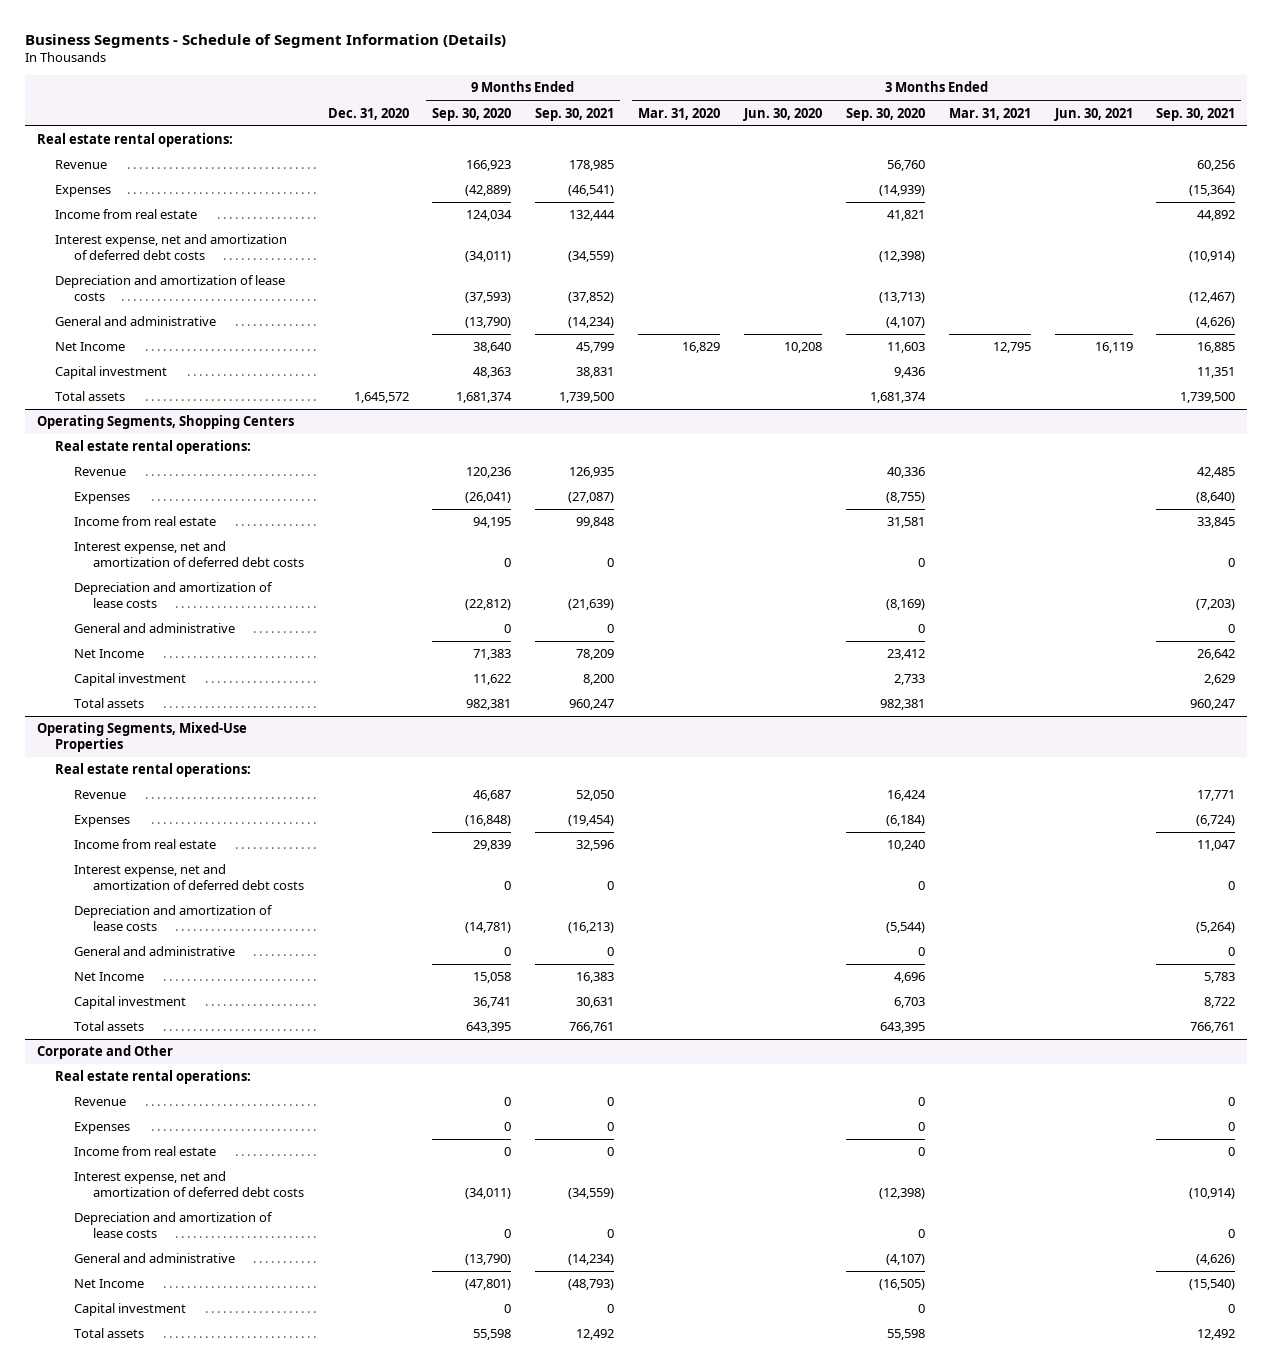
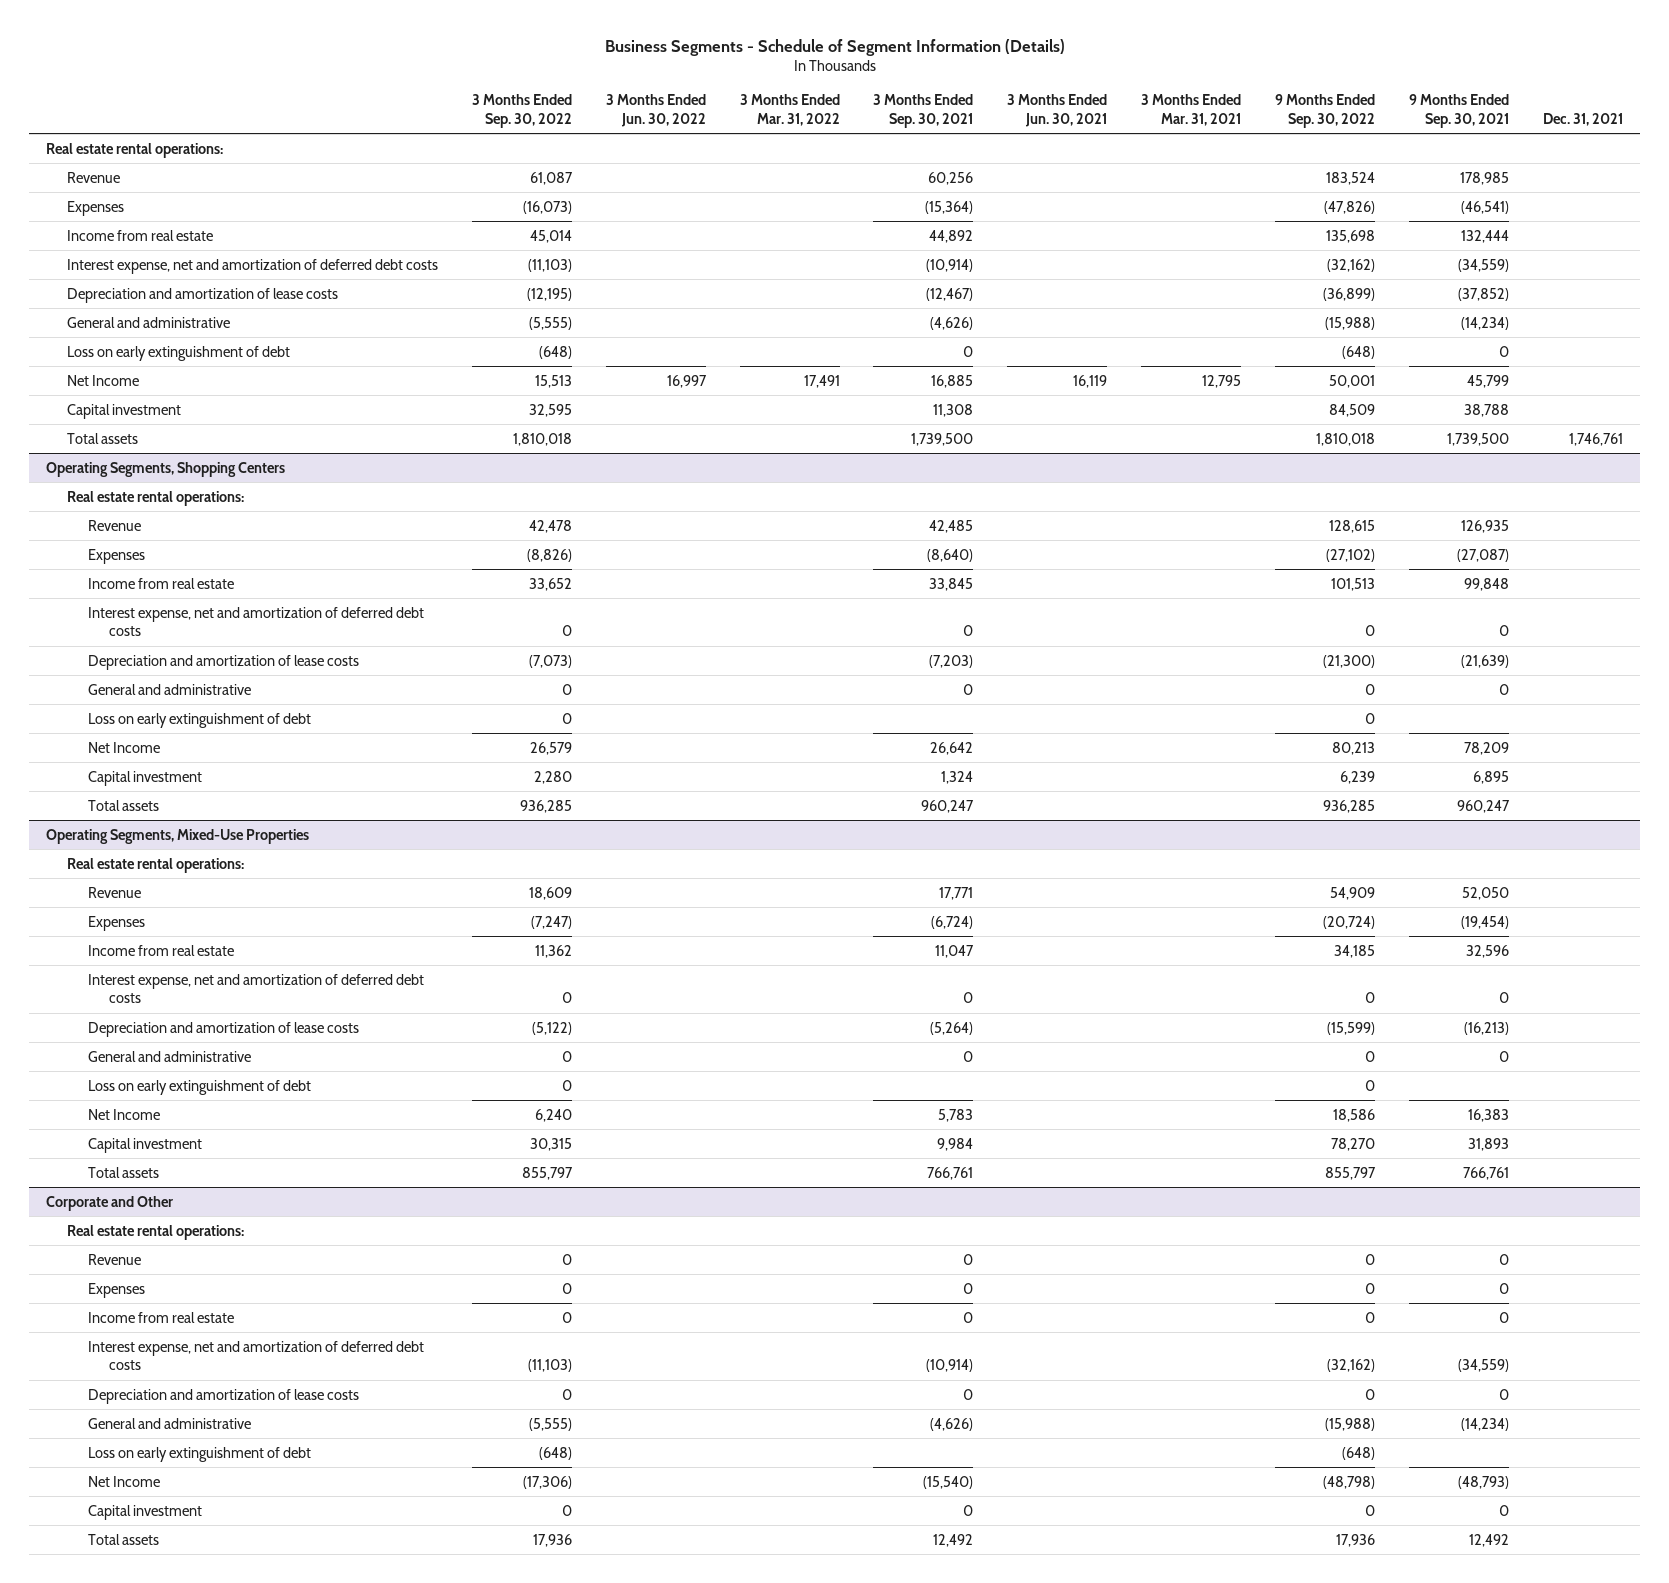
[327,107,409,120] Dec. 31, 2020 -> none
[432,107,512,121] Sep. 30, 2020 -> none
[638,107,721,120] Mar. 31, 2020 -> none
[743,107,823,121] Jun. 30, 2020 -> none
[845,107,925,121] Sep. 30, 2020 -> none
none -> [471,94,572,128] 3 Months Ended Sep. 30, 2022
none -> [605,94,706,127] 3 Months Ended Jun. 30, 2022
none -> [739,94,840,126] 3 Months Ended Mar. 31, 2022
none -> [1275,94,1376,128] 9 Months Ended Sep. 30, 2022
none -> [1542,112,1623,126] Dec. 31, 2021
none -> [66,345,290,361] Loss on early extinguishment of debt
[576,367,615,379] 38,831 -> [1464,403,1510,417] 38,788
[1197,367,1236,379] 11,351 -> [933,403,974,417] 11,308
none -> [87,712,311,728] Loss on early extinguishment of debt
[583,674,615,686] 8,200 -> [1473,770,1510,784] 6,895
[1204,674,1236,686] 2,629 -> [941,770,974,784] 1,324
none -> [87,1079,311,1095] Loss on early extinguishment of debt
[576,997,615,1009] 30,631 -> [1468,1137,1510,1151] 31,893
[1204,997,1236,1009] 8,722 -> [937,1137,974,1151] 9,984
none -> [87,1446,311,1462] Loss on early extinguishment of debt

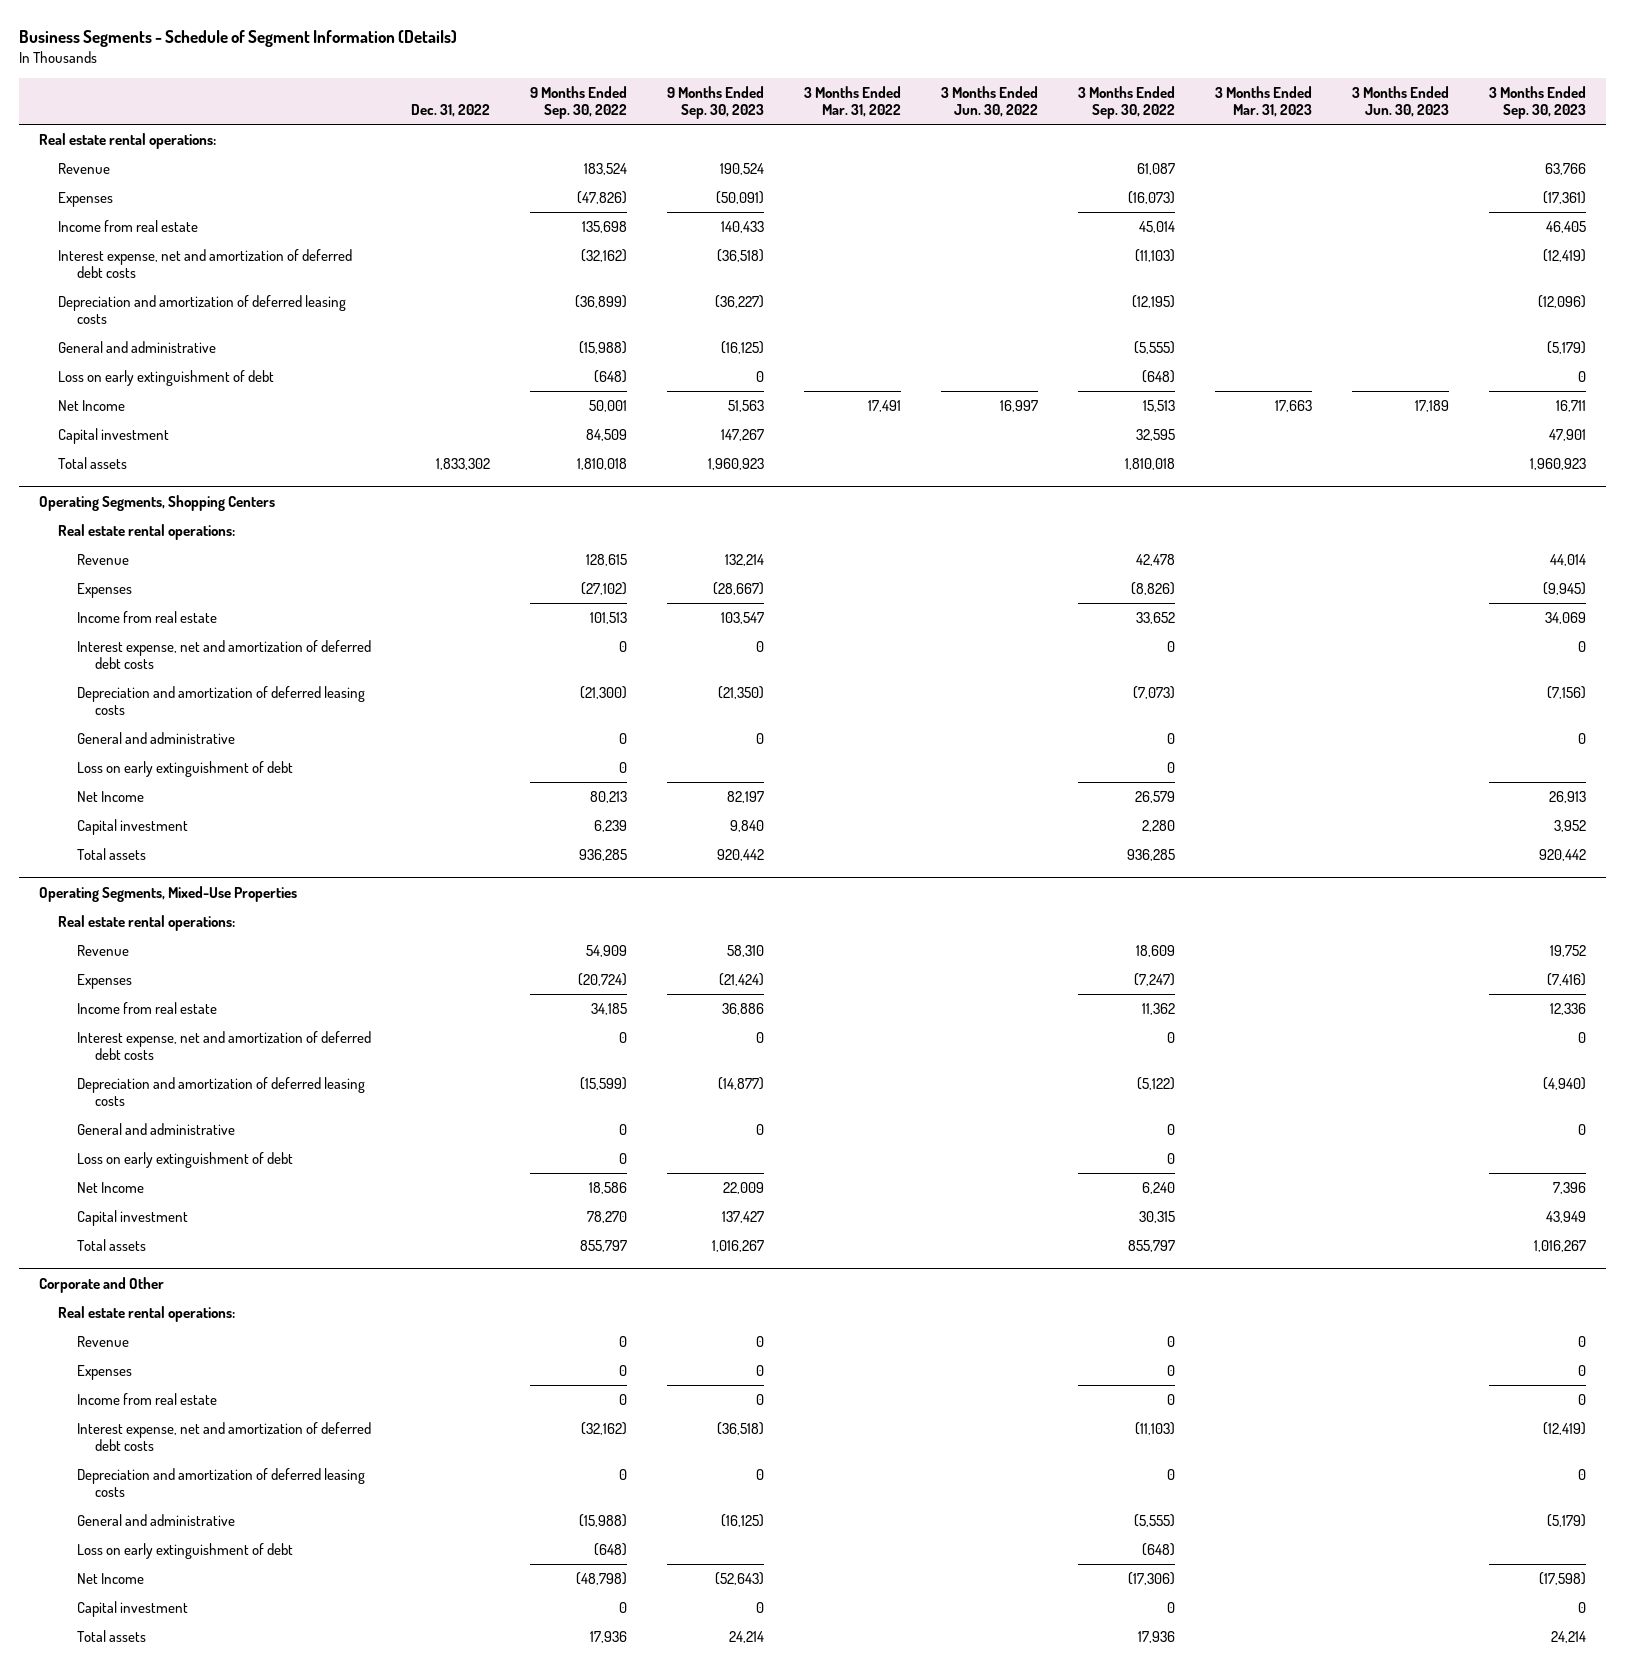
[873,94,974,128] 3 Months Ended Sep. 30, 2021 -> none
[1007,94,1108,127] 3 Months Ended Jun. 30, 2021 -> none
[1141,94,1242,126] 3 Months Ended Mar. 31, 2021 -> none
[1409,94,1510,128] 9 Months Ended Sep. 30, 2021 -> none
[1542,112,1623,126] Dec. 31, 2021 -> none
none -> [410,104,490,118] Dec. 31, 2022
none -> [666,85,764,120] 9 Months Ended Sep. 30, 2023
none -> [1214,85,1312,118] 3 Months Ended Mar. 31, 2023
none -> [1351,85,1449,118] 3 Months Ended Jun. 30, 2023
none -> [1488,85,1586,120] 3 Months Ended Sep. 30, 2023
[66,287,338,303] Depreciation and amortization of lease costs -> [57,294,346,325] Depreciation and amortization of deferred leasing costs
[87,654,359,670] Depreciation and amortization of lease costs -> [76,685,365,716] Depreciation and amortization of deferred leasing costs
[87,1021,359,1037] Depreciation and amortization of lease costs -> [76,1076,365,1107] Depreciation and amortization of deferred leasing costs
[87,1388,359,1404] Depreciation and amortization of lease costs -> [76,1467,365,1498] Depreciation and amortization of deferred leasing costs

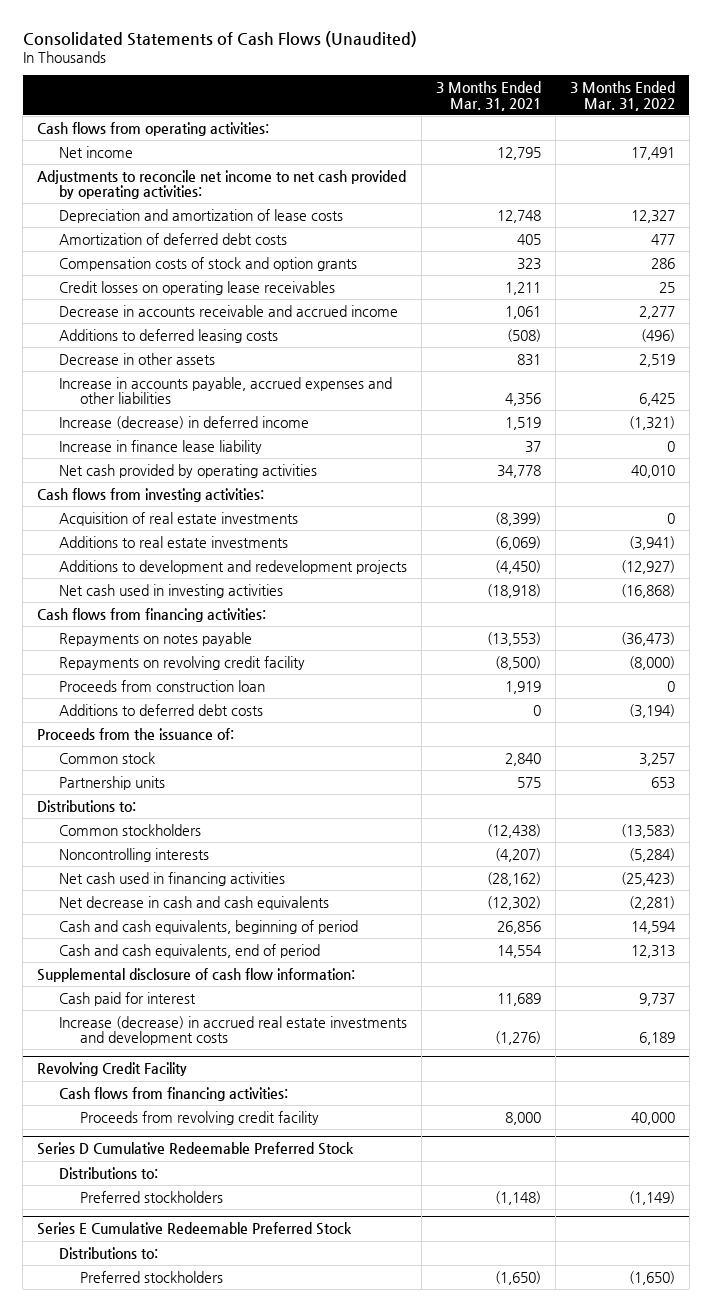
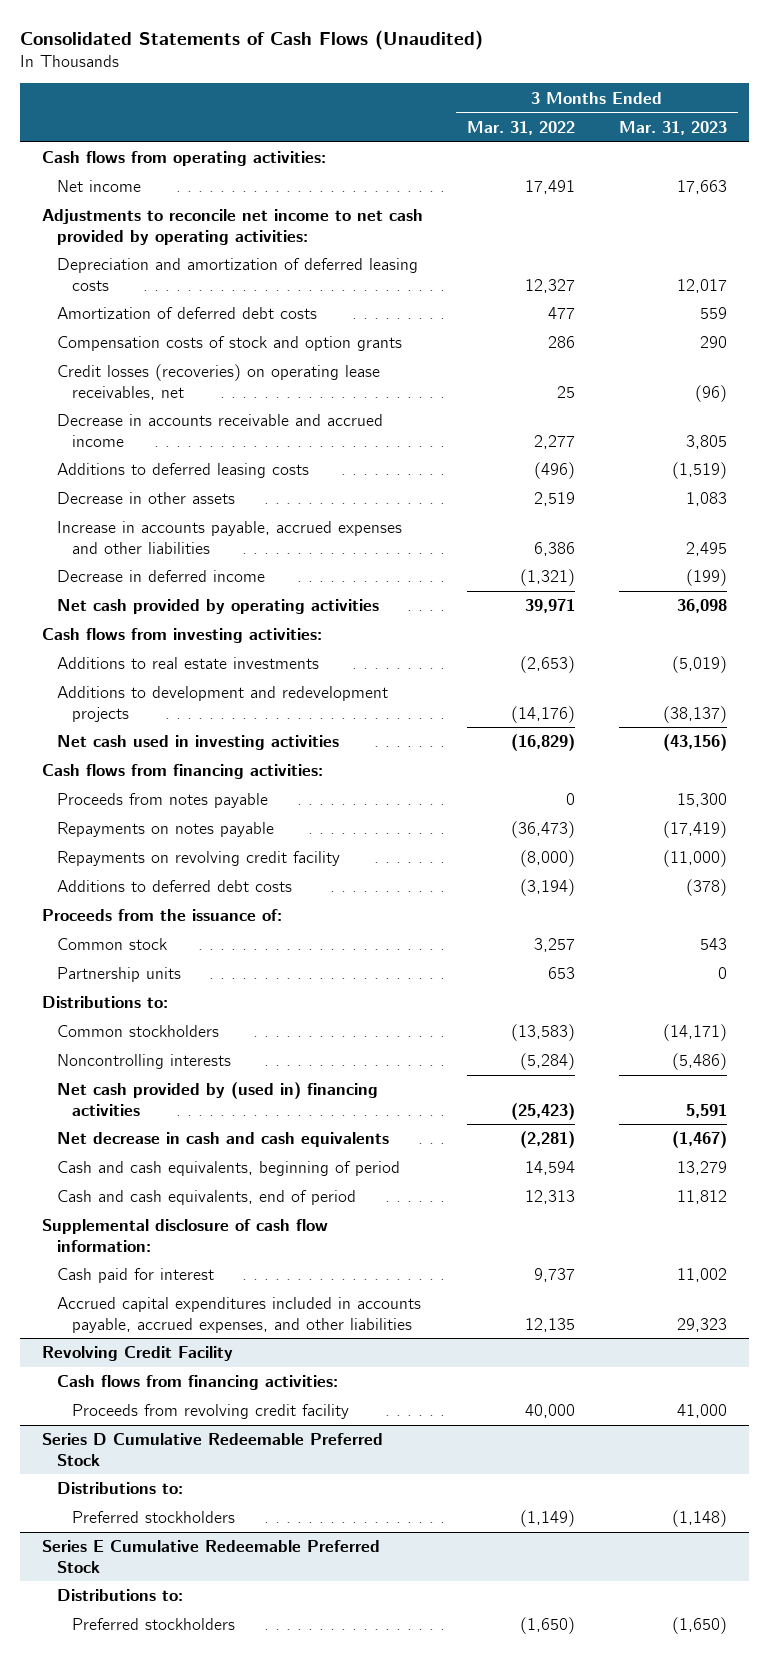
[435,81,541,111] 3 Months Ended Mar. 31, 2021 -> none
none -> [619,120,728,135] Mar. 31, 2023
[58,208,343,223] Depreciation and amortization of lease costs -> [56,258,418,291] Depreciation and amortization of deferred leasing costs
[58,280,335,295] Credit losses on operating lease receivables -> [56,364,380,400] Credit losses (recoveries) on operating lease receivables, net
[58,439,262,454] Increase in finance lease liability -> none
[638,393,675,407] 6,425 -> [534,541,576,556] 6,386
[58,415,309,429] Increase (decrease) in deferred income -> [56,570,265,583] Decrease in deferred income
[630,464,675,478] 40,010 -> [525,599,576,614] 39,971
[58,511,298,526] Acquisition of real estate investments -> none
[628,535,675,550] (3,941) -> [520,656,576,674] (2,653)
[620,559,675,574] (12,927) -> [511,705,576,723] (14,176)
[620,583,675,598] (16,868) -> [511,734,576,752] (16,829)
none -> [56,793,268,809] Proceeds from notes payable
[58,679,265,692] Proceeds from construction loan -> none
[58,871,285,886] Net cash used in financing activities -> [56,1082,378,1116] Net cash provided by (used in) financing activities
[58,1015,407,1046] Increase (decrease) in accrued real estate investments and development costs -> none
none -> [56,1297,421,1333] Accrued capital expenditures included in accounts payable, accrued expenses, and other liabilities

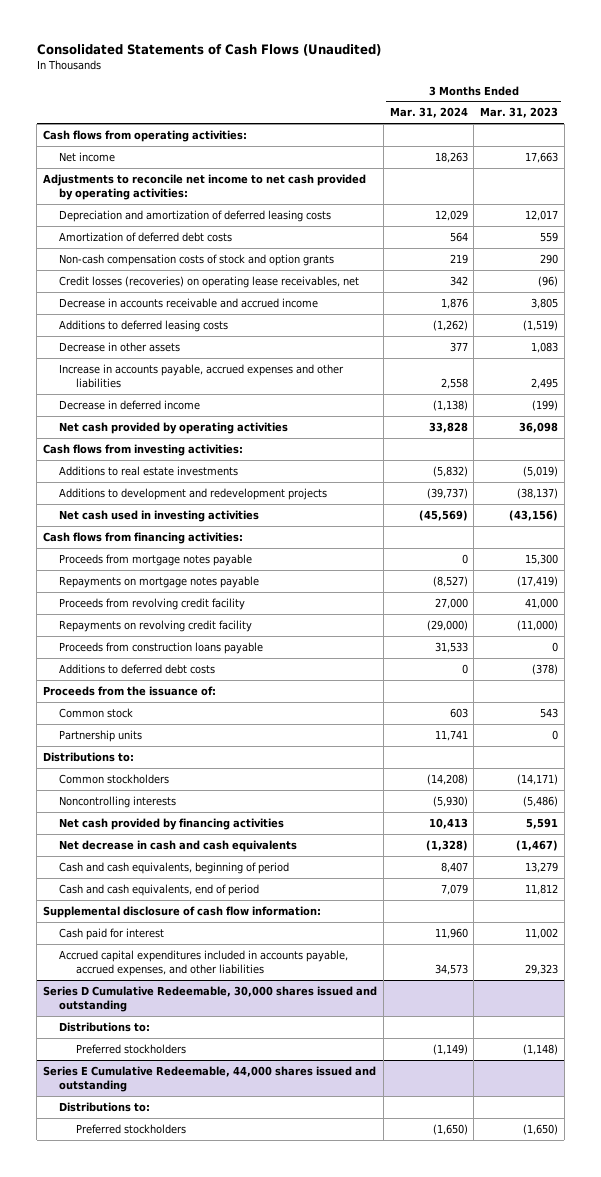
[467,120,576,135] Mar. 31, 2022 -> none
none -> [389,107,468,119] Mar. 31, 2024
[56,336,402,352] Compensation costs of stock and option grants -> [59,253,335,266] Non-cash compensation costs of stock and option grants
[56,793,268,809] Proceeds from notes payable -> [59,553,253,566] Proceeds from mortgage notes payable
[56,822,274,838] Repayments on notes payable -> [59,575,260,588] Repayments on mortgage notes payable
none -> [59,597,246,610] Proceeds from revolving credit facility
none -> [59,641,264,654] Proceeds from construction loans payable
[56,1082,378,1116] Net cash provided by (used in) financing activities -> [59,817,285,830] Net cash provided by financing activities
[42,1346,234,1362] Revolving Credit Facility -> none
[56,1375,338,1391] Cash flows from financing activities: -> none
[71,1404,349,1420] Proceeds from revolving credit facility -> none
[42,1433,384,1466] Series D Cumulative Redeemable Preferred Stock -> [43,985,378,1012] Series D Cumulative Redeemable, 30,000 shares issued and outstanding
[42,1540,381,1573] Series E Cumulative Redeemable Preferred Stock -> [43,1065,377,1092] Series E Cumulative Redeemable, 44,000 shares issued and outstanding

